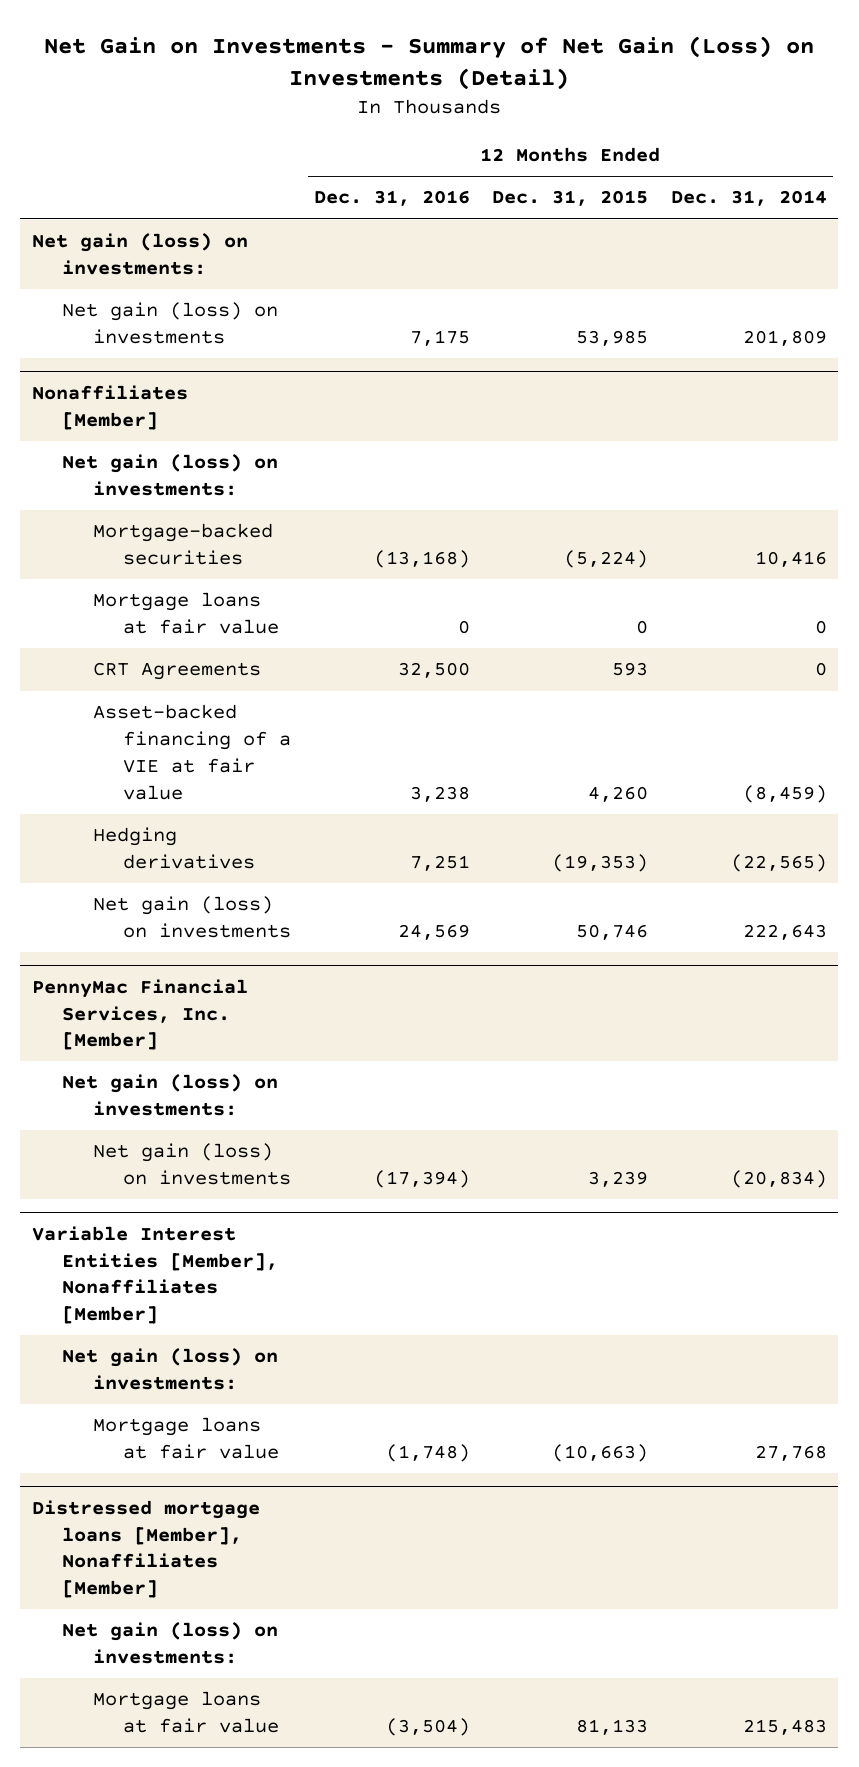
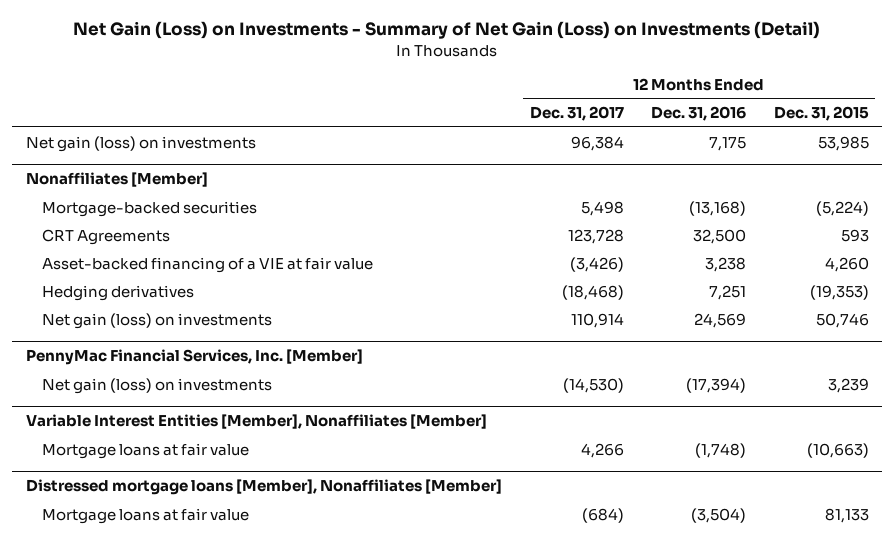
[44,35,815,90] Net Gain on Investments - Summary of Net Gain (Loss) on Investments (Detail) -> [73,21,821,40] Net Gain (Loss) on Investments - Summary of Net Gain (Loss) on Investments (Detail)
[671,190,828,207] Dec. 31, 2014 -> none
none -> [529,106,624,122] Dec. 31, 2017
[31,233,248,276] Net gain (loss) on investments: -> none
[62,454,279,497] Net gain (loss) on investments: -> none
[92,592,280,635] Mortgage loans at fair value -> none
[62,1074,279,1117] Net gain (loss) on investments: -> none
[62,1348,279,1391] Net gain (loss) on investments: -> none
[62,1622,279,1665] Net gain (loss) on investments: -> none

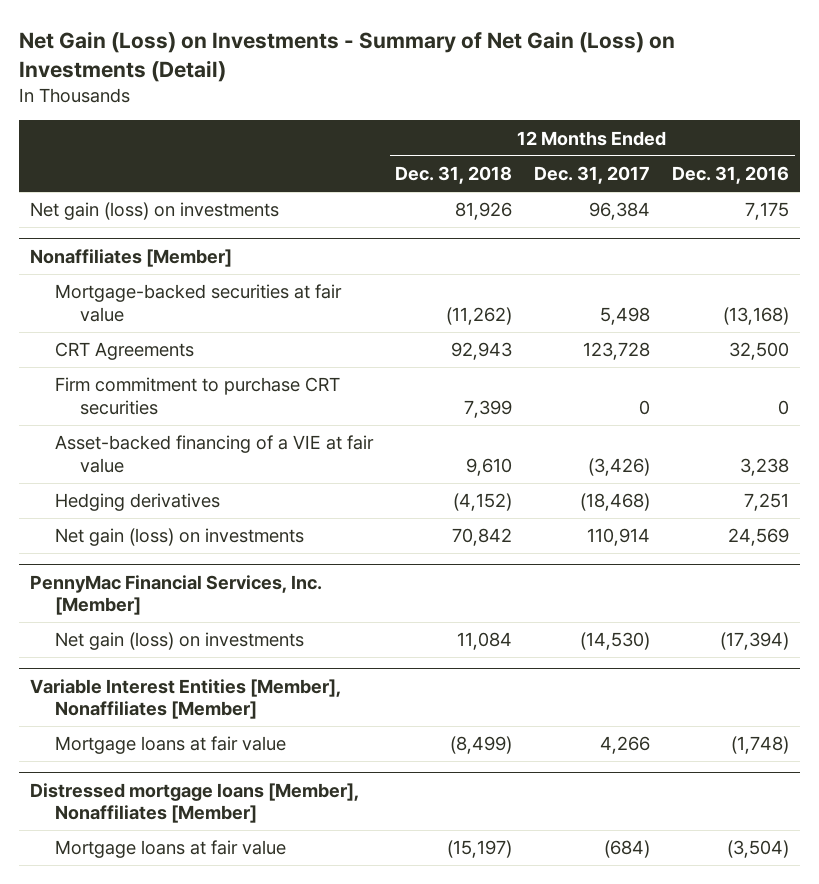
[773,106,869,122] Dec. 31, 2015 -> none
none -> [395,166,513,185] Dec. 31, 2018
[42,200,258,217] Mortgage-backed securities -> [55,284,343,322] Mortgage-backed securities at fair value
none -> [55,377,341,415] Firm commitment to purchase CRT securities

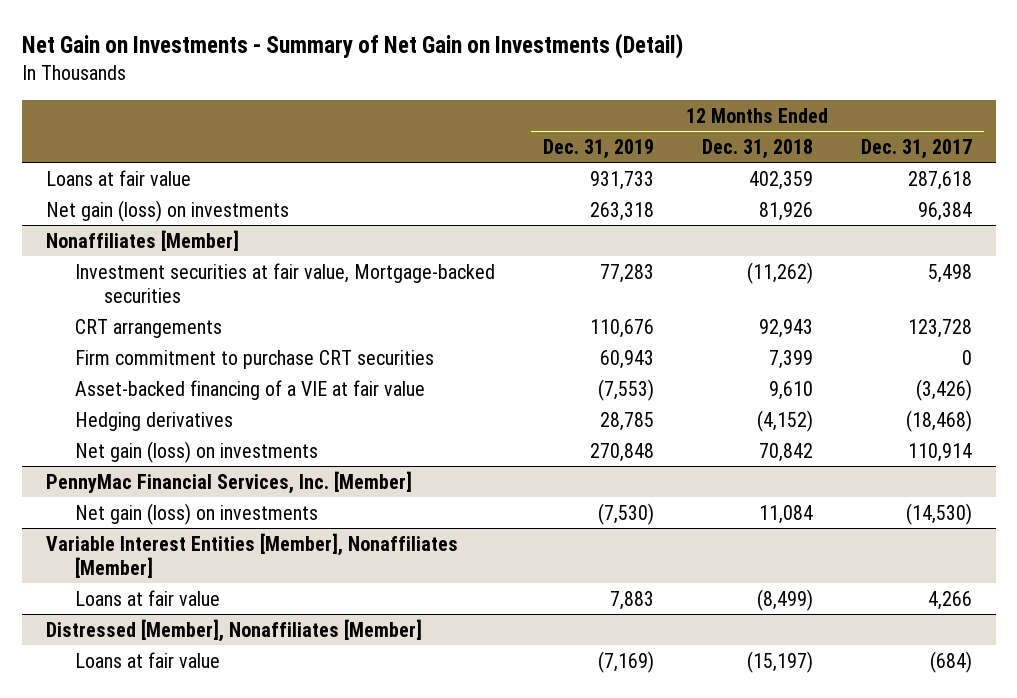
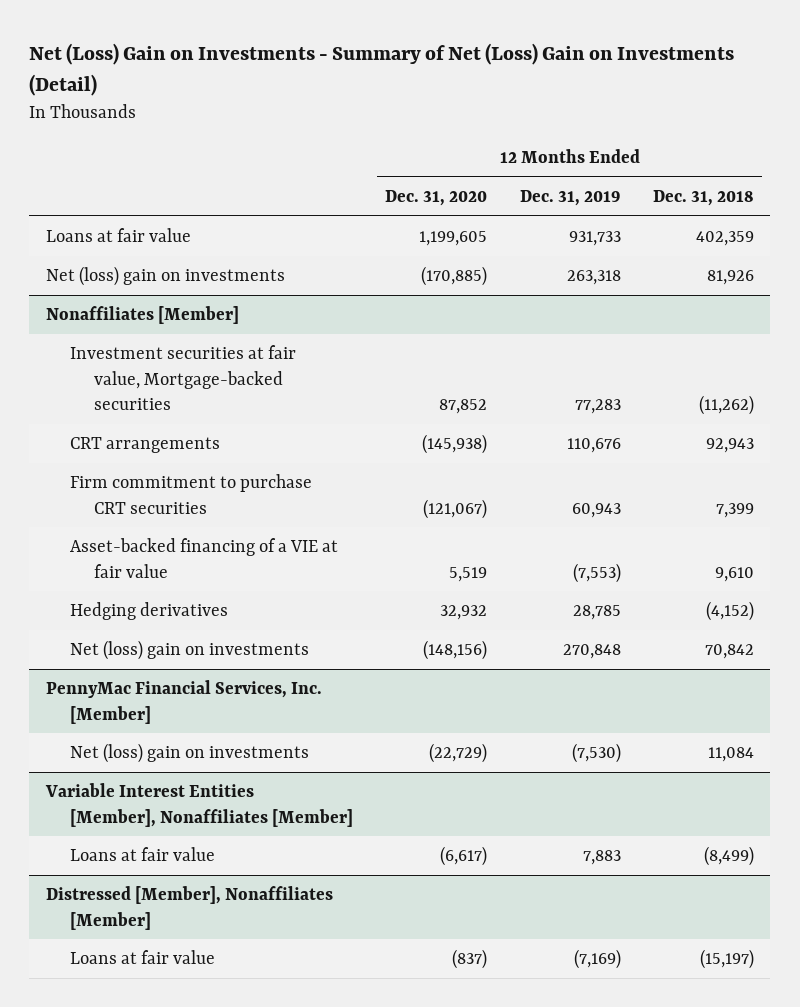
[21,32,683,59] Net Gain on Investments - Summary of Net Gain on Investments (Detail) -> [29,43,735,97] Net (Loss) Gain on Investments - Summary of Net (Loss) Gain on Investments (Detail)
[860,138,972,159] Dec. 31, 2017 -> none
none -> [385,189,488,206] Dec. 31, 2020
[45,199,289,222] Net gain (loss) on investments -> [45,266,285,287] Net (loss) gain on investments
[74,440,318,463] Net gain (loss) on investments -> [69,640,309,661] Net (loss) gain on investments
[74,502,318,525] Net gain (loss) on investments -> [69,743,309,764] Net (loss) gain on investments

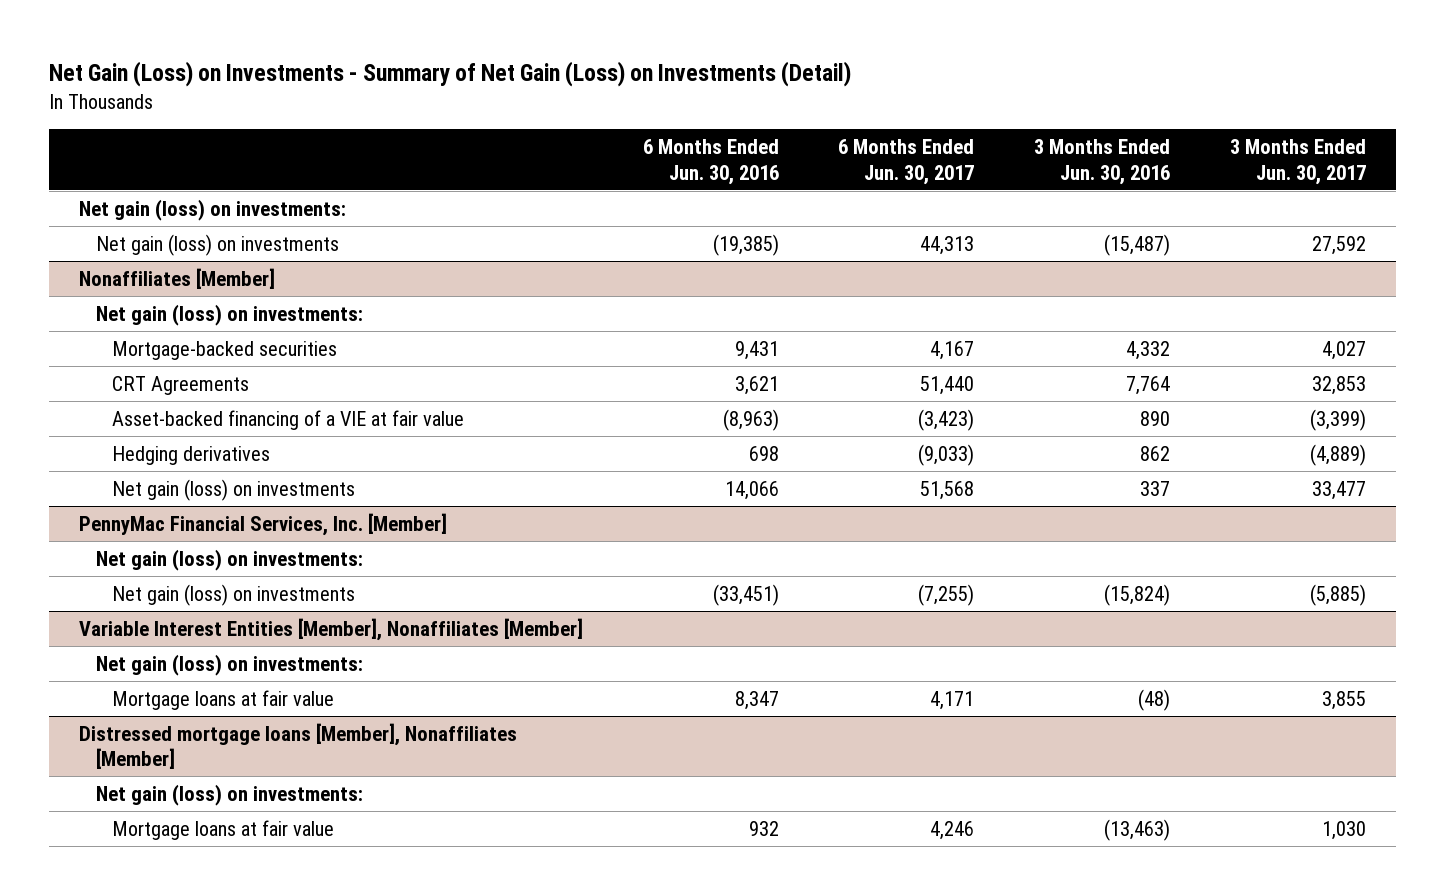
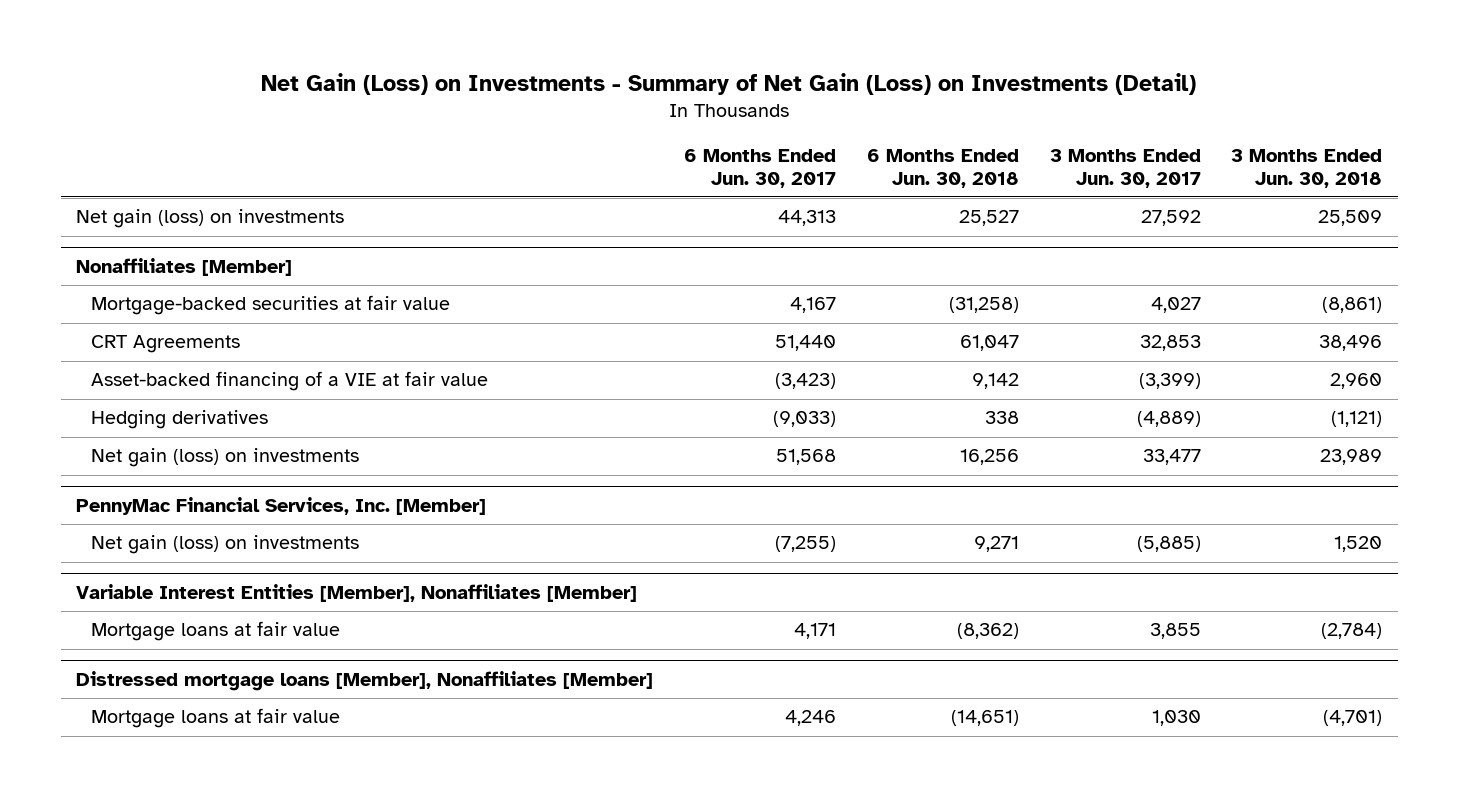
[642,139,779,185] 6 Months Ended Jun. 30, 2016 -> none
[1034,139,1171,185] 3 Months Ended Jun. 30, 2016 -> none
none -> [866,149,1019,188] 6 Months Ended Jun. 30, 2018
none -> [1231,149,1383,188] 3 Months Ended Jun. 30, 2018
[78,198,346,221] Net gain (loss) on investments: -> none
[95,303,363,326] Net gain (loss) on investments: -> none
[112,340,338,360] Mortgage-backed securities -> [90,295,450,316] Mortgage-backed securities at fair value
[95,548,363,571] Net gain (loss) on investments: -> none
[95,653,363,676] Net gain (loss) on investments: -> none
[95,783,363,806] Net gain (loss) on investments: -> none

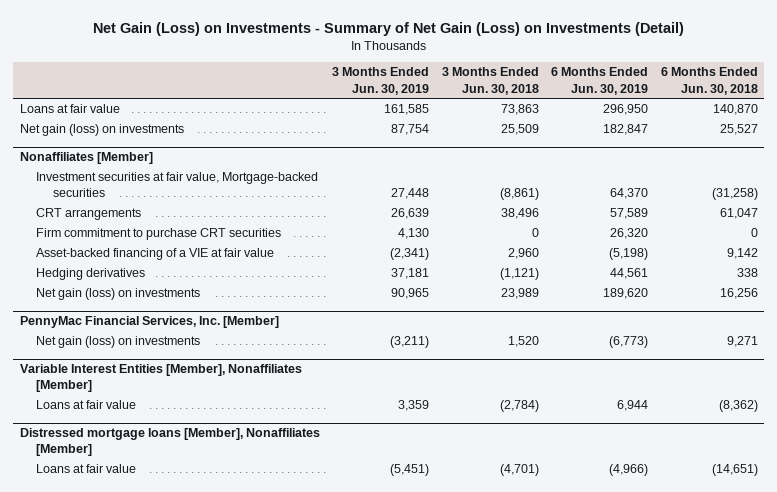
[684,149,837,188] 6 Months Ended Jun. 30, 2017 -> none
[1049,149,1201,188] 3 Months Ended Jun. 30, 2017 -> none
none -> [332,67,430,95] 3 Months Ended Jun. 30, 2019
none -> [551,67,649,95] 6 Months Ended Jun. 30, 2019
none -> [19,104,120,114] Loans at fair value
[90,295,450,316] Mortgage-backed securities at fair value -> [36,172,319,198] Investment securities at fair value, Mortgage-backed securities
[90,335,240,354] CRT Agreements -> [36,208,142,221] CRT arrangements
none -> [36,228,282,241] Firm commitment to purchase CRT securities
[90,621,340,642] Mortgage loans at fair value -> [36,400,137,410] Loans at fair value
[90,708,340,729] Mortgage loans at fair value -> [36,464,137,474] Loans at fair value

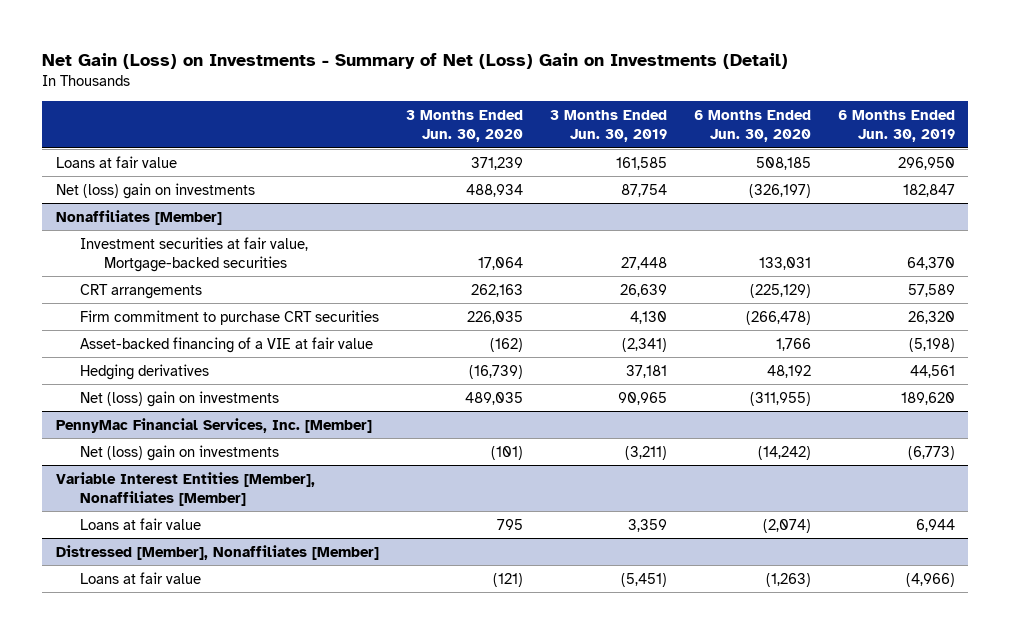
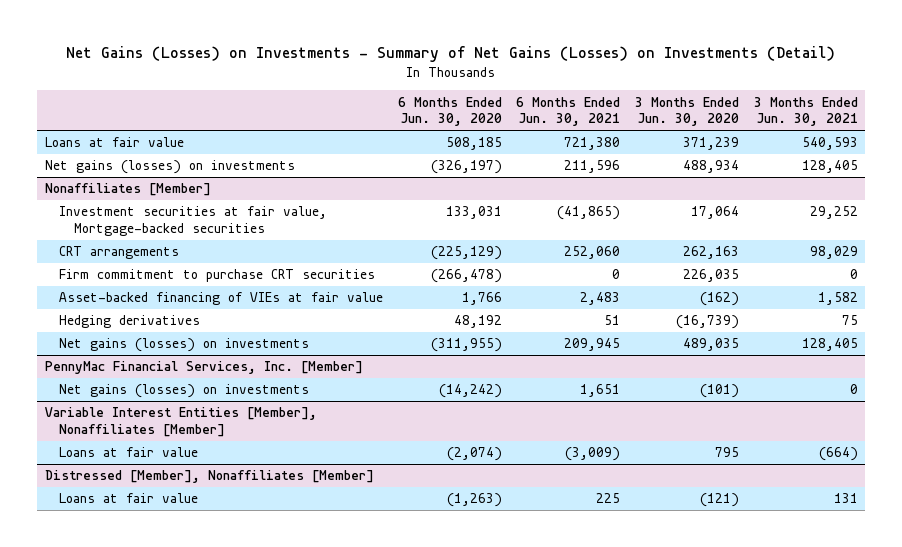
[41,52,788,69] Net Gain (Loss) on Investments - Summary of Net (Loss) Gain on Investments (Detail) -> [66,46,836,63] Net Gains (Losses) on Investments - Summary of Net Gains (Losses) on Investments (Detail)
[549,110,667,143] 3 Months Ended Jun. 30, 2019 -> none
[837,110,955,143] 6 Months Ended Jun. 30, 2019 -> none
none -> [516,96,621,127] 6 Months Ended Jun. 30, 2021
none -> [753,96,858,127] 3 Months Ended Jun. 30, 2021
[55,182,255,199] Net (loss) gain on investments -> [44,160,295,175] Net gains (losses) on investments
[79,336,373,353] Asset-backed financing of a VIE at fair value -> [59,292,384,306] Asset-backed financing of VIEs at fair value
[79,390,279,407] Net (loss) gain on investments -> [59,338,310,353] Net gains (losses) on investments
[79,444,279,461] Net (loss) gain on investments -> [59,384,310,399] Net gains (losses) on investments

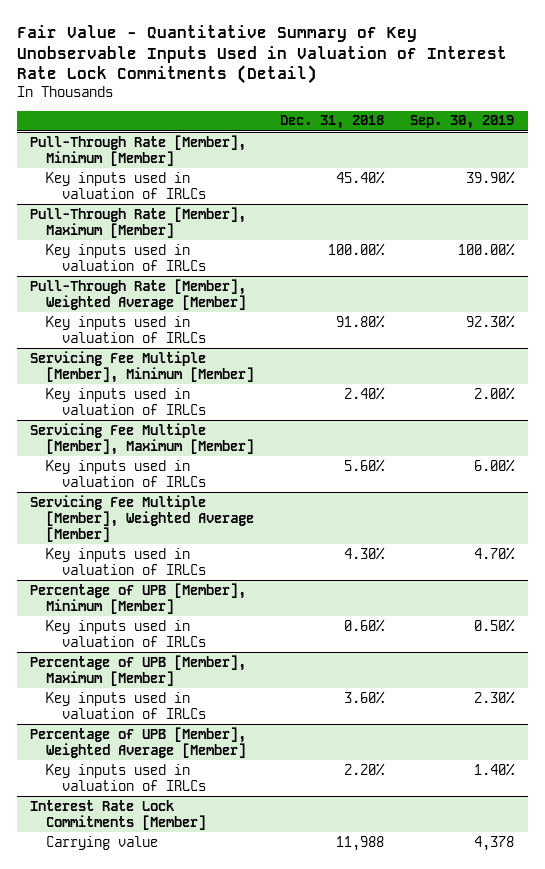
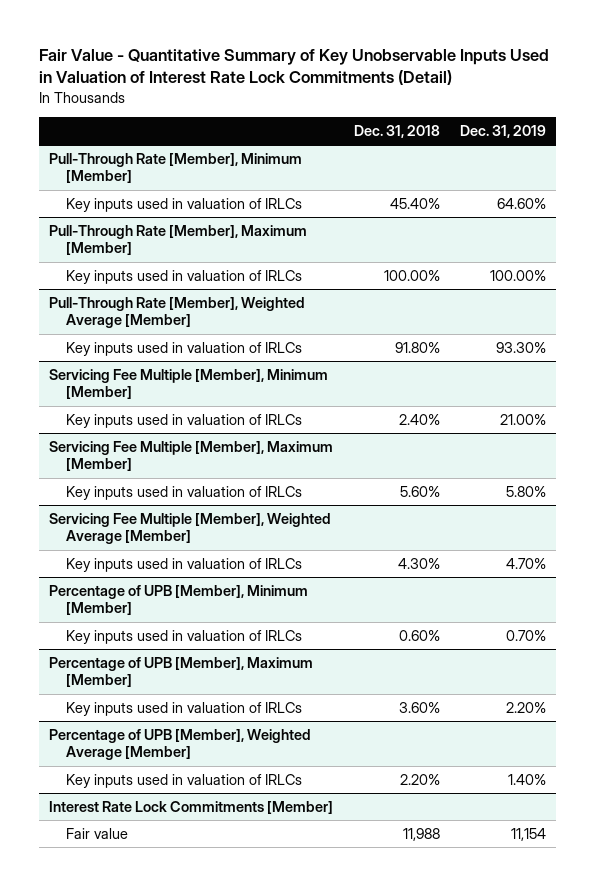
[410,115,515,130] Sep. 30, 2019 -> none
none -> [460,124,547,138] Dec. 31, 2019
[46,835,159,850] Carrying value -> [66,827,129,839] Fair value

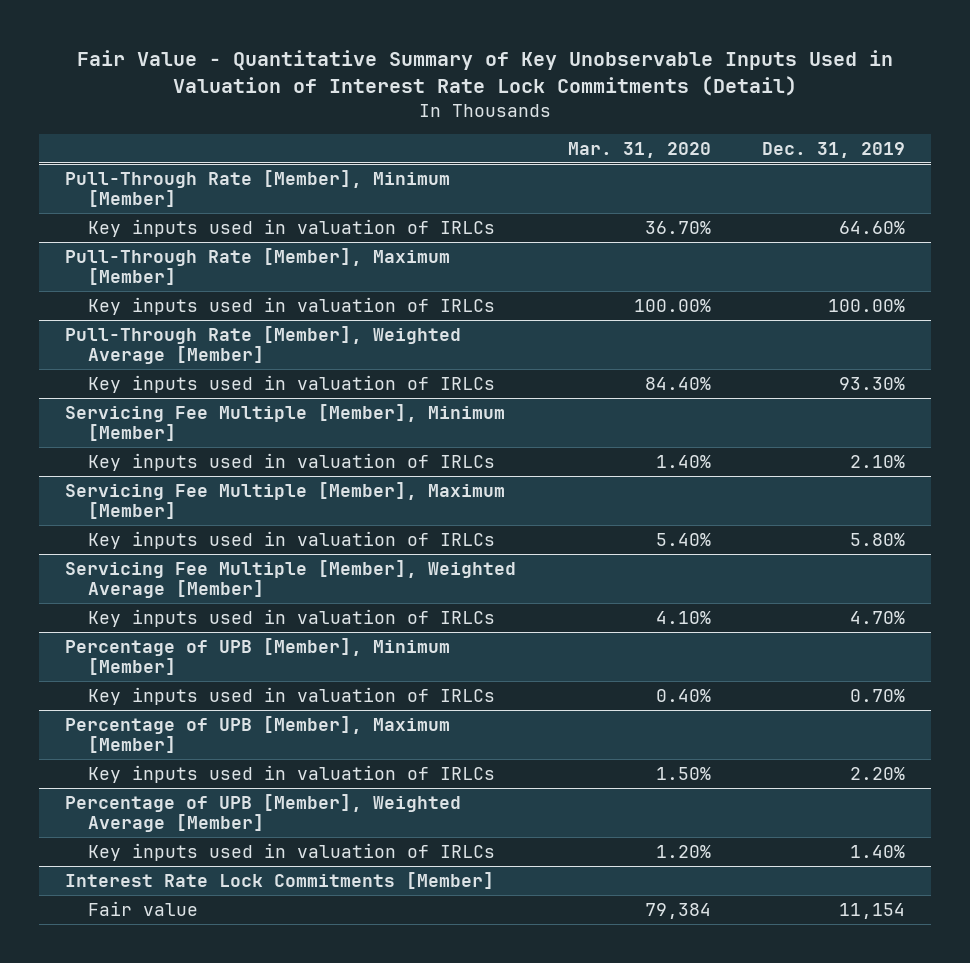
[353,124,440,138] Dec. 31, 2018 -> none
none -> [567,141,711,158] Mar. 31, 2020
[500,413,547,425] 21.00% -> [850,454,906,468] 2.10%

